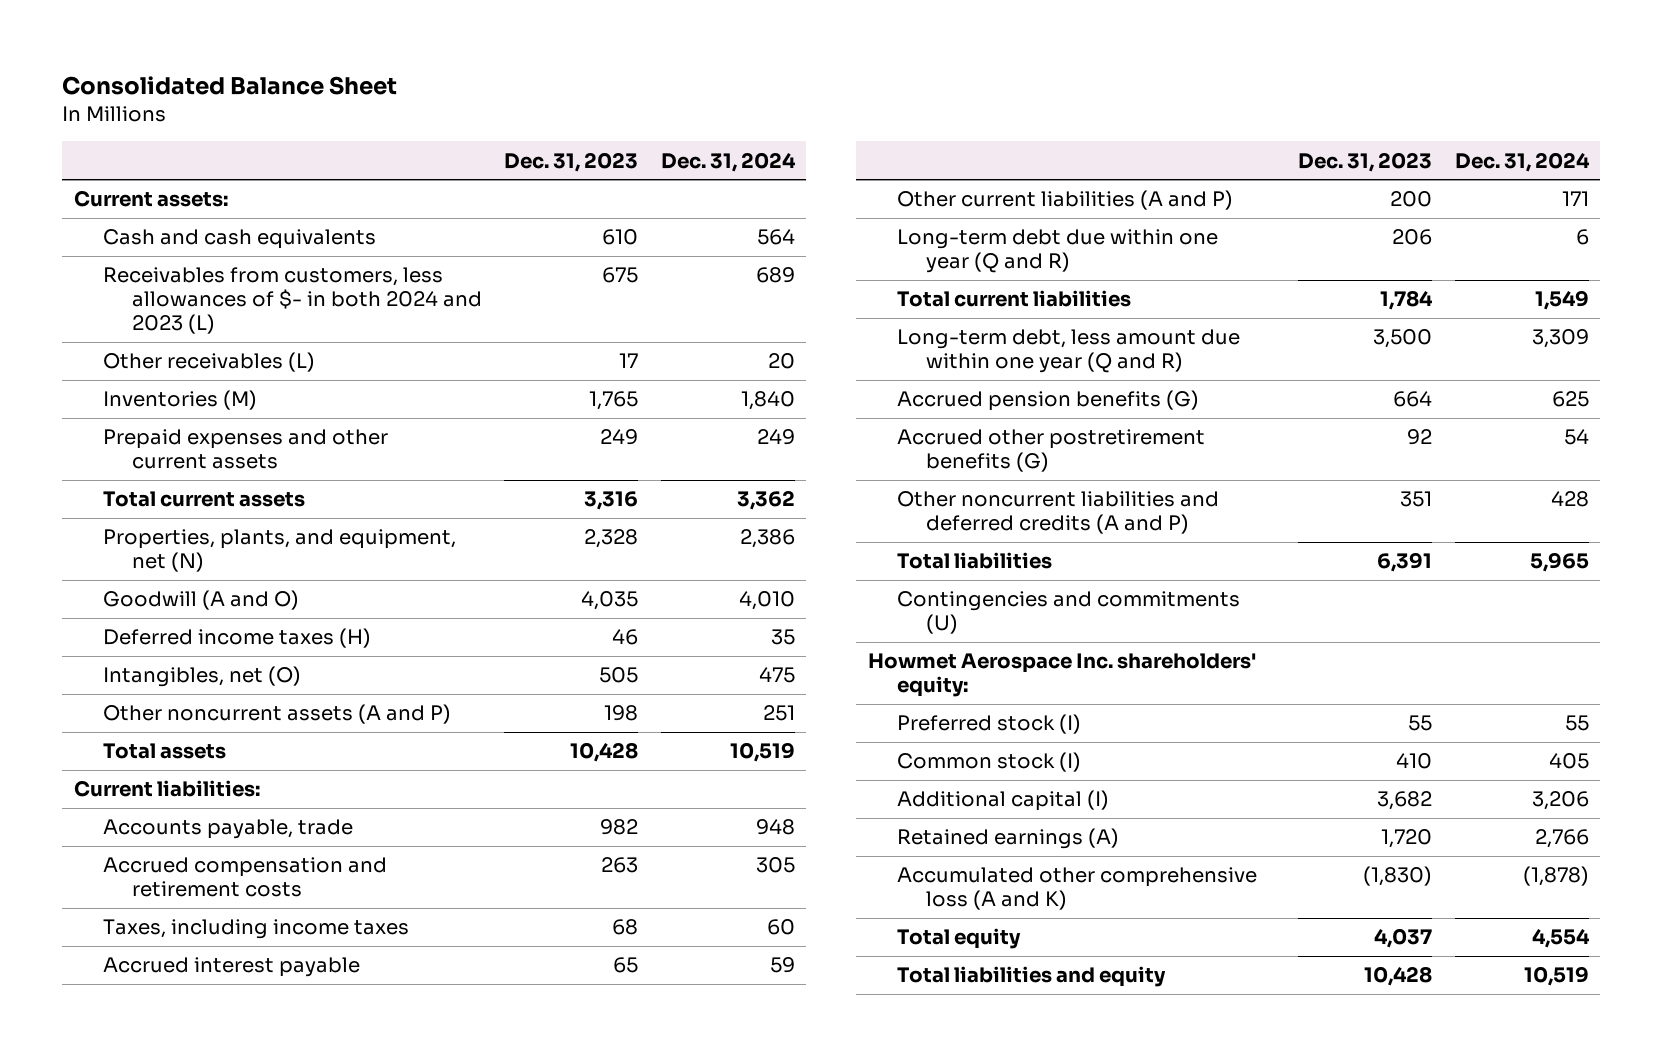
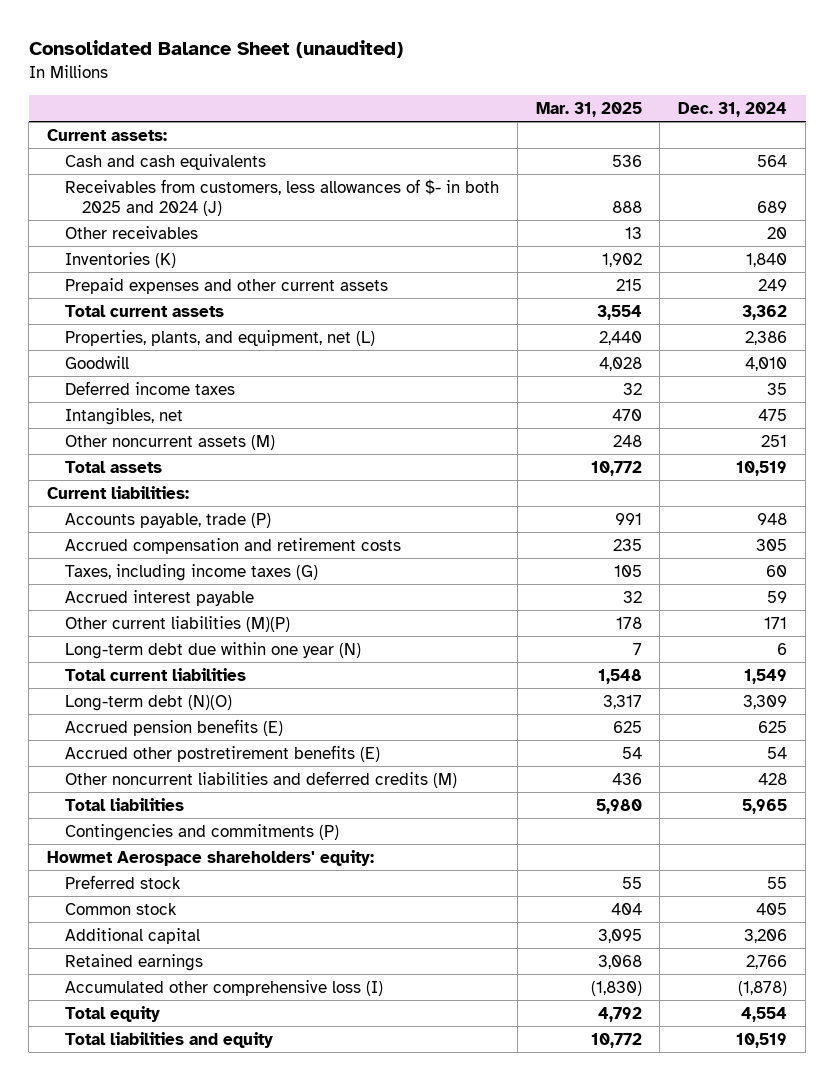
[62,75,398,95] Consolidated Balance Sheet -> [28,40,403,59] Consolidated Balance Sheet (unaudited)
[504,151,639,172] Dec. 31, 2023 -> none
none -> [535,101,642,117] Mar. 31, 2025
[102,267,482,335] Receivables from customers, less allowances of $- in both 2024 and 2023 (L) -> [64,178,499,216] Receivables from customers, less allowances of $- in both 2025 and 2024 (J)
[102,352,315,373] Other receivables (L) -> [64,225,198,239] Other receivables
[102,390,257,411] Inventories (M) -> [64,251,176,268] Inventories (K)
[102,529,456,573] Properties, plants, and equipment, net (N) -> [64,329,375,346] Properties, plants, and equipment, net (L)
[102,590,299,611] Goodwill (A and O) -> [64,355,129,369] Goodwill
[102,628,371,649] Deferred income taxes (H) -> [64,380,235,395] Deferred income taxes
[102,666,301,688] Intangibles, net (O) -> [64,407,183,425] Intangibles, net
[102,704,451,725] Other noncurrent assets (A and P) -> [64,434,275,450] Other noncurrent assets (M)
[102,819,353,840] Accounts payable, trade -> [64,512,271,528] Accounts payable, trade (P)
[102,919,409,940] Taxes, including income taxes -> [64,563,318,581] Taxes, including income taxes (G)
[896,190,1233,211] Other current liabilities (A and P) -> [64,615,290,632] Other current liabilities (M)(P)
[896,229,1218,274] Long-term debt due within one year (Q and R) -> [64,641,361,659] Long-term debt due within one year (N)
[896,329,1240,374] Long-term debt, less amount due within one year (Q and R) -> [64,694,232,711] Long-term debt (N)(O)
[896,390,1199,412] Accrued pension benefits (G) -> [64,718,283,736] Accrued pension benefits (E)
[896,429,1205,473] Accrued other postretirement benefits (G) -> [64,744,380,762] Accrued other postretirement benefits (E)
[896,491,1219,535] Other noncurrent liabilities and deferred credits (A and P) -> [64,770,457,788] Other noncurrent liabilities and deferred credits (M)
[896,591,1240,635] Contingencies and commitments (U) -> [64,823,339,841] Contingencies and commitments (P)
[867,653,1256,698] Howmet Aerospace Inc. shareholders' equity: -> [47,849,375,866] Howmet Aerospace shareholders' equity:
[896,714,1081,735] Preferred stock (I) -> [64,874,181,889] Preferred stock
[896,752,1081,773] Common stock (I) -> [64,902,177,915] Common stock
[896,790,1109,812] Additional capital (I) -> [64,927,200,944] Additional capital
[896,828,1119,850] Retained earnings (A) -> [64,953,203,971] Retained earnings
[896,867,1257,911] Accumulated other comprehensive loss (A and K) -> [64,979,383,996] Accumulated other comprehensive loss (I)

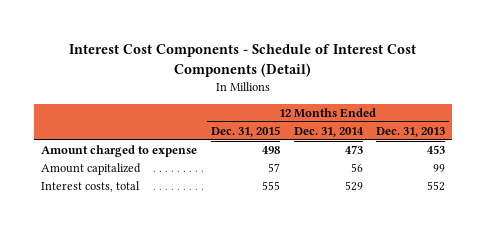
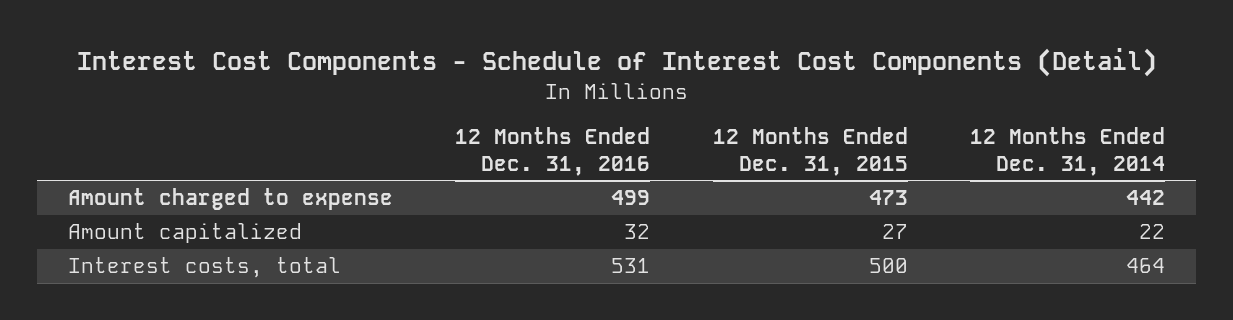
[376,126,446,137] Dec. 31, 2013 -> none
none -> [455,127,651,176] 12 Months Ended Dec. 31, 2016
[261,146,280,155] 498 -> [868,190,908,206] 473
[344,145,363,155] 473 -> [1125,190,1165,206] 442
[267,163,280,173] 57 -> [881,224,908,240] 27
[350,163,363,173] 56 -> [1138,224,1165,240] 22
[261,181,280,191] 555 -> [868,258,908,274] 500
[344,181,363,192] 529 -> [1125,258,1165,274] 464

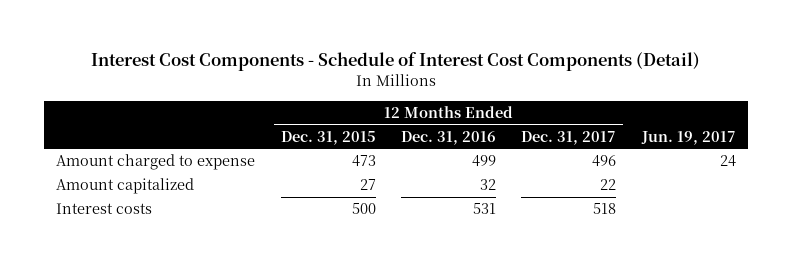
[969,127,1165,176] 12 Months Ended Dec. 31, 2014 -> none
none -> [521,130,617,145] Dec. 31, 2017
none -> [640,130,736,145] Jun. 19, 2017
[68,257,342,279] Interest costs, total -> [56,203,153,215] Interest costs

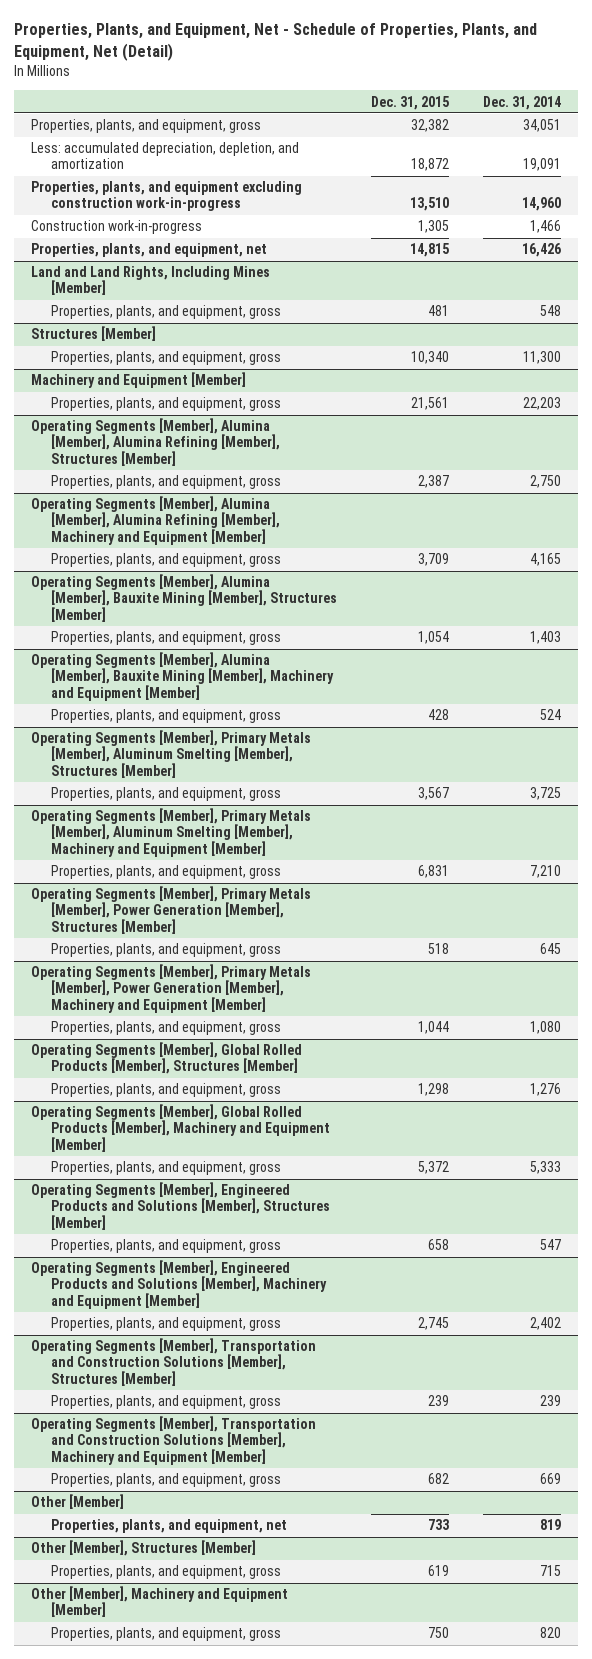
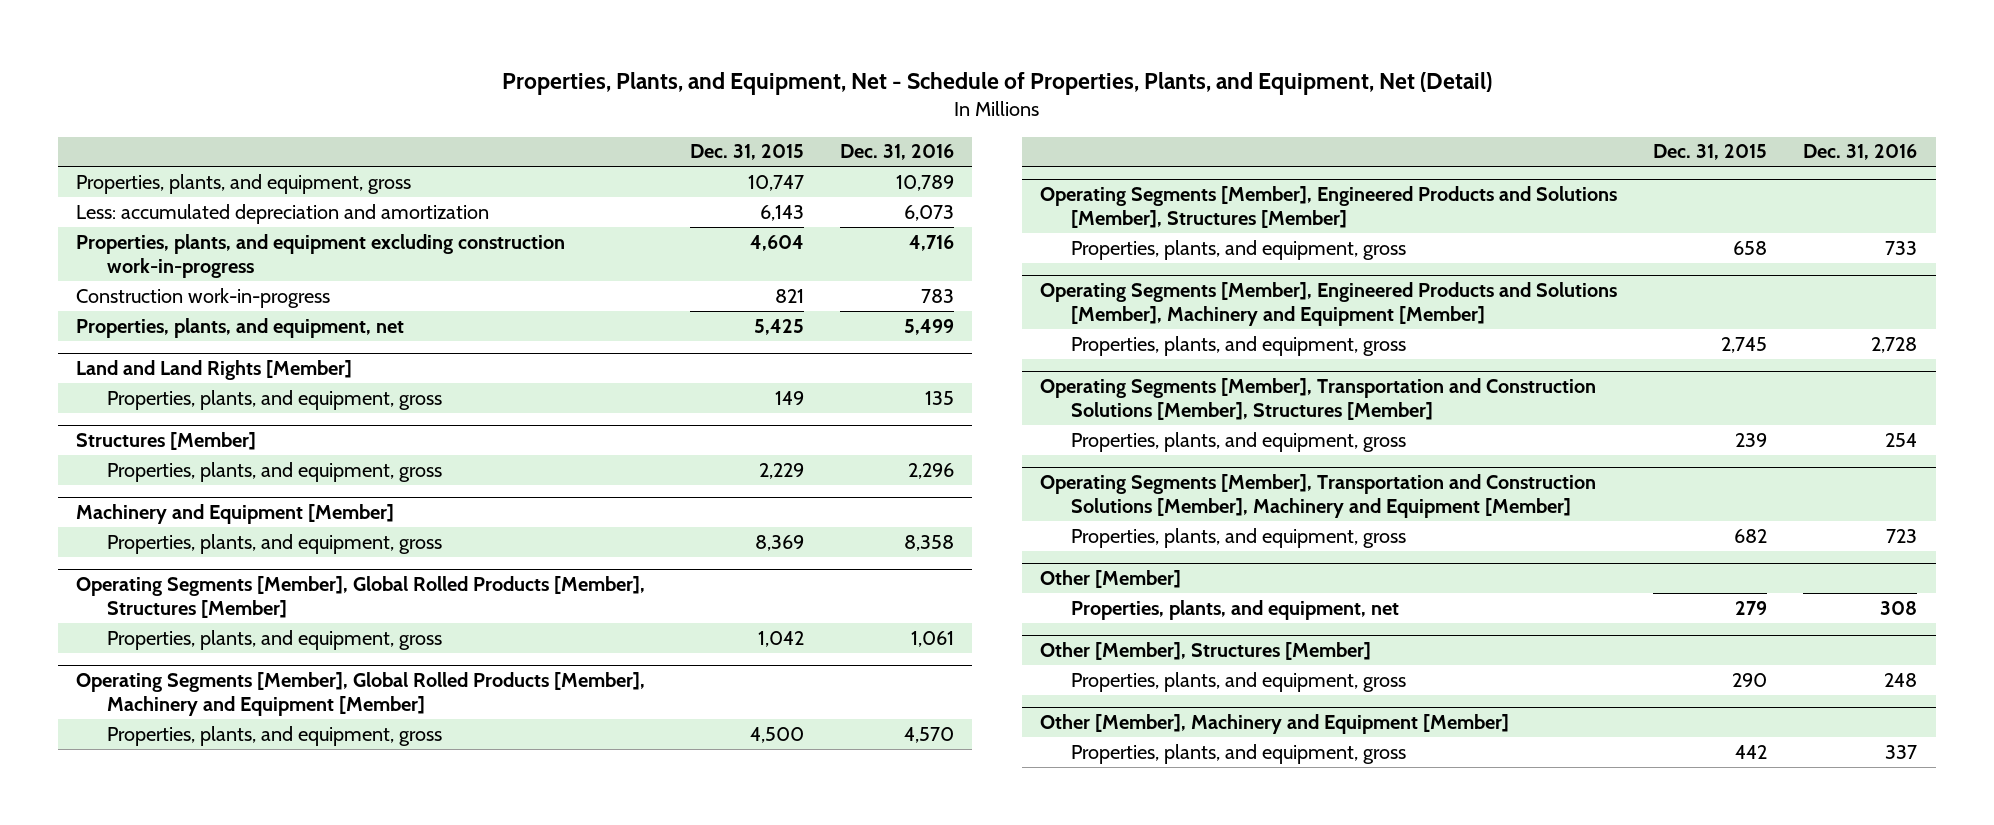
[482,95,561,110] Dec. 31, 2014 -> none
none -> [839,144,954,161] Dec. 31, 2016
[410,119,449,133] 32,382 -> [747,174,804,191] 10,747
[30,142,299,170] Less: accumulated depreciation, depletion, and amortization -> [76,203,490,224] Less: accumulated depreciation and amortization
[410,158,449,172] 18,872 -> [759,204,804,221] 6,143
[409,197,449,212] 13,510 -> [749,234,804,251] 4,604
[417,220,449,234] 1,305 -> [774,288,804,303] 821
[409,243,449,258] 14,815 -> [753,318,804,335] 5,425
[30,266,270,296] Land and Land Rights, Including Mines [Member] -> [76,359,353,380] Land and Land Rights [Member]
[427,305,449,317] 481 -> [774,390,804,405] 149
[410,351,449,365] 10,340 -> [758,462,804,479] 2,229
[30,418,280,466] Operating Segments [Member], Alumina [Member], Alumina Refining [Member], Structures [Member] -> none
[50,475,281,490] Properties, plants, and equipment, gross -> none
[30,496,280,545] Operating Segments [Member], Alumina [Member], Alumina Refining [Member], Machinery and Equipment [Member] -> none
[50,553,281,568] Properties, plants, and equipment, gross -> none
[30,574,337,622] Operating Segments [Member], Alumina [Member], Bauxite Mining [Member], Structures [Member] -> none
[50,631,281,646] Properties, plants, and equipment, gross -> none
[30,652,334,701] Operating Segments [Member], Alumina [Member], Bauxite Mining [Member], Machinery and Equipment [Member] -> none
[50,709,281,724] Properties, plants, and equipment, gross -> none
[30,730,311,778] Operating Segments [Member], Primary Metals [Member], Aluminum Smelting [Member], Structures [Member] -> none
[50,787,281,802] Properties, plants, and equipment, gross -> none
[30,808,311,857] Operating Segments [Member], Primary Metals [Member], Aluminum Smelting [Member], Machinery and Equipment [Member] -> none
[50,865,281,880] Properties, plants, and equipment, gross -> none
[30,886,311,934] Operating Segments [Member], Primary Metals [Member], Power Generation [Member], Structures [Member] -> none
[50,943,281,958] Properties, plants, and equipment, gross -> none
[30,964,311,1013] Operating Segments [Member], Primary Metals [Member], Power Generation [Member], Machinery and Equipment [Member] -> none
[50,1021,281,1036] Properties, plants, and equipment, gross -> none
[410,397,449,411] 21,561 -> [754,534,804,551] 8,369
[417,1083,449,1097] 1,298 -> [757,630,804,647] 1,042
[417,1161,449,1175] 5,372 -> [749,726,804,743] 4,500
[427,1519,449,1531] 733 -> [1735,600,1768,615] 279
[427,1565,449,1577] 619 -> [1732,672,1768,687] 290
[427,1627,449,1639] 750 -> [1735,744,1768,759] 442

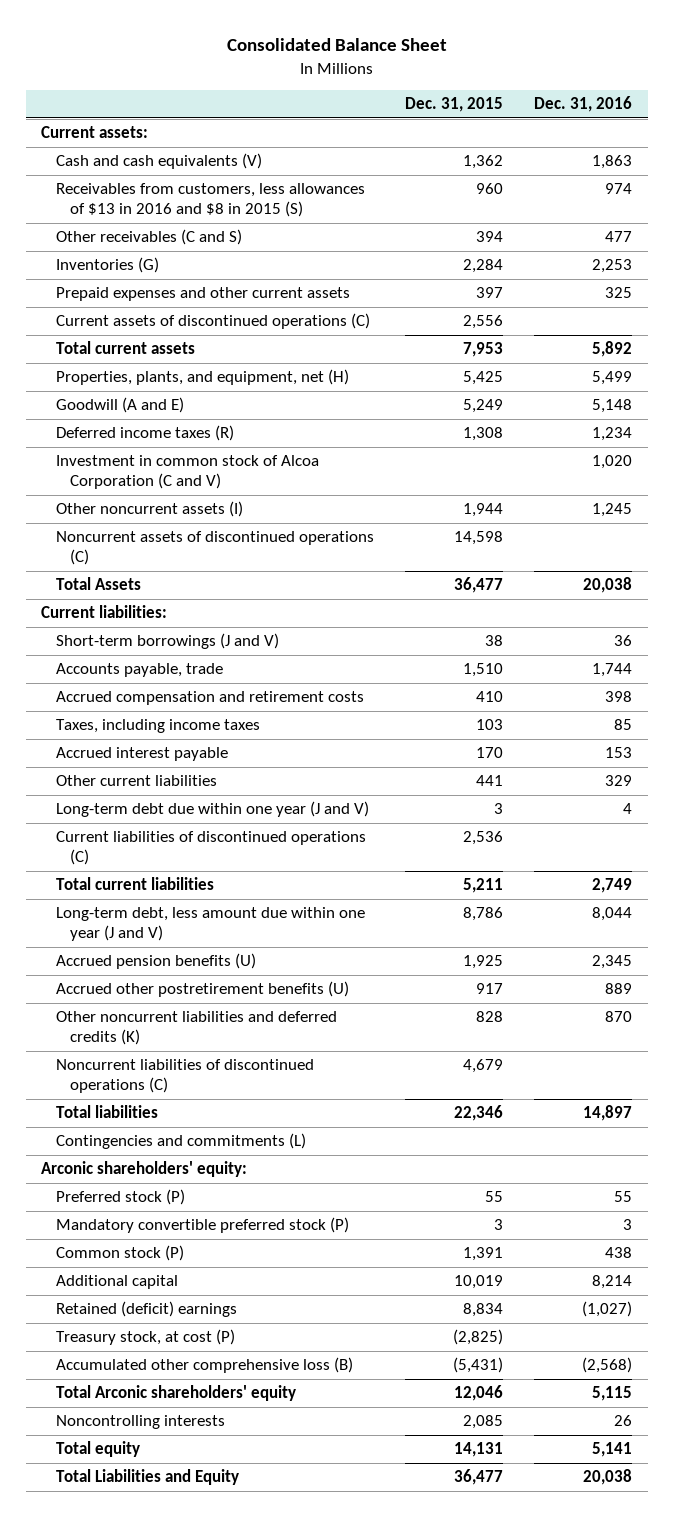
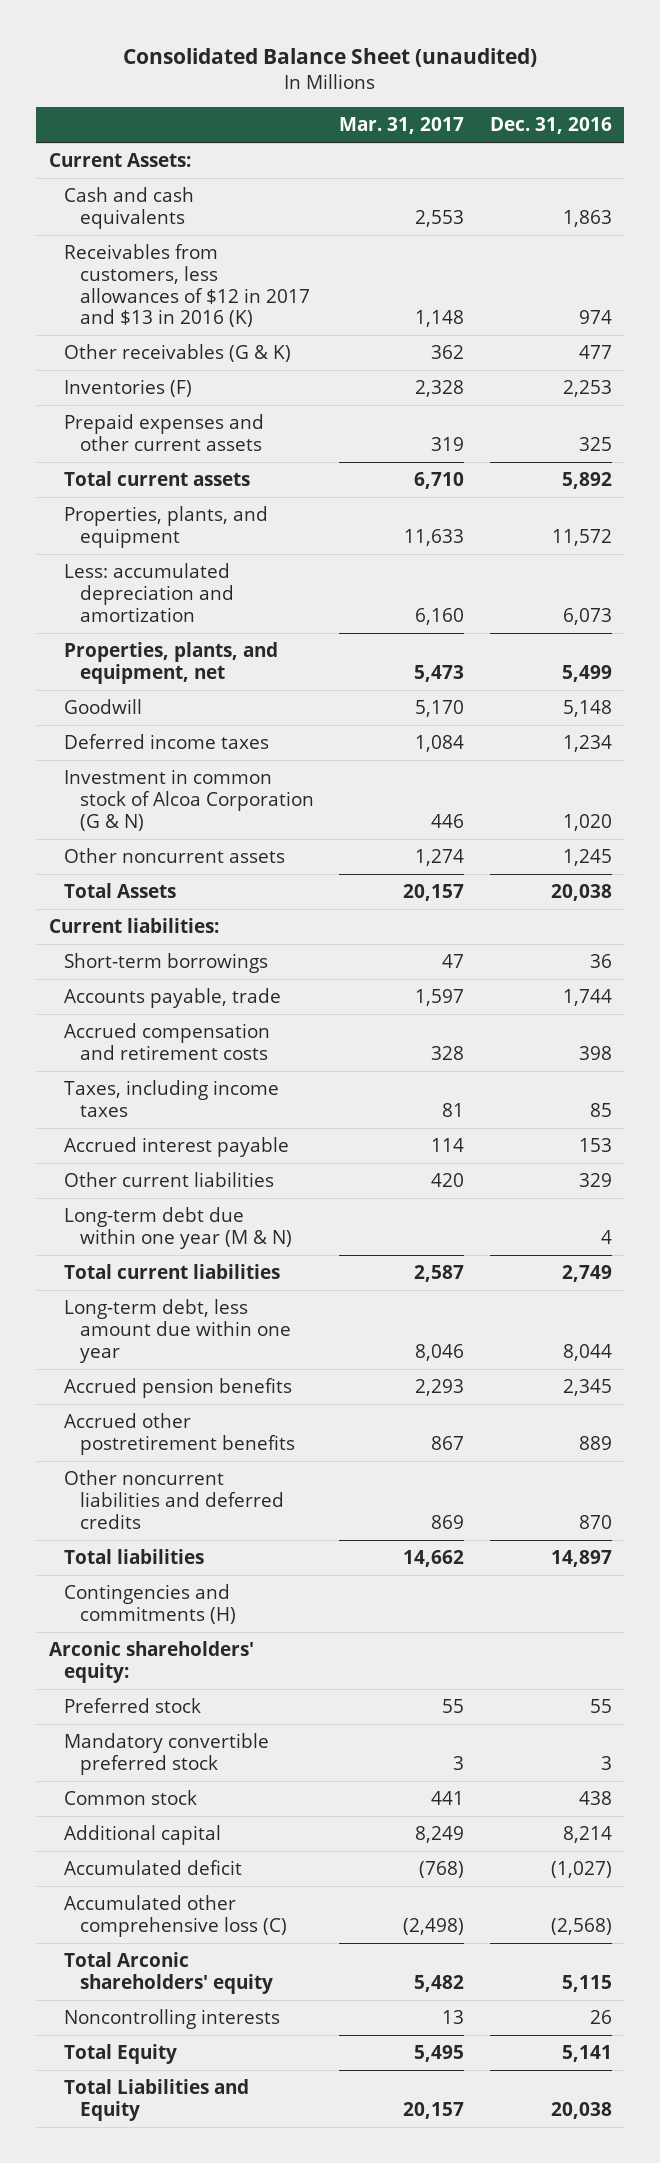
[226,38,447,52] Consolidated Balance Sheet -> [123,48,538,68] Consolidated Balance Sheet (unaudited)
[404,97,503,113] Dec. 31, 2015 -> none
none -> [339,117,465,135] Mar. 31, 2017
[41,126,149,139] Current assets: -> [48,153,191,168] Current Assets:
[55,153,262,170] Cash and cash equivalents (V) -> [64,187,195,229] Cash and cash equivalents
[55,183,365,218] Receivables from customers, less allowances of $13 in 2016 and $8 in 2015 (S) -> [64,244,310,328] Receivables from customers, less allowances of $12 in 2017 and $13 in 2016 (K)
[55,229,242,246] Other receivables (C and S) -> [64,344,292,363] Other receivables (G & K)
[55,257,159,274] Inventories (G) -> [64,379,193,398] Inventories (F)
[55,313,370,330] Current assets of discontinued operations (C) -> none
[55,531,374,566] Noncurrent assets of discontinued operations (C) -> none
none -> [64,506,269,548] Properties, plants, and equipment
none -> [64,563,234,622] Less: accumulated depreciation and amortization
[55,369,349,386] Properties, plants, and equipment, net (H) -> [64,642,279,684] Properties, plants, and equipment, net
[55,397,184,414] Goodwill (A and E) -> [64,699,143,715] Goodwill
[55,425,234,442] Deferred income taxes (R) -> [64,734,270,750] Deferred income taxes
[55,455,319,490] Investment in common stock of Alcoa Corporation (C and V) -> [64,769,314,831] Investment in common stock of Alcoa Corporation (G & N)
[55,501,243,518] Other noncurrent assets (I) -> [64,848,286,864] Other noncurrent assets
[55,633,279,650] Short-term borrowings (J and V) -> [64,953,269,974] Short-term borrowings
[55,831,366,866] Current liabilities of discontinued operations (C) -> none
[55,801,369,818] Long-term debt due within one year (J and V) -> [64,1207,292,1249] Long-term debt due within one year (M & N)
[55,1059,314,1094] Noncurrent liabilities of discontinued operations (C) -> none
[55,907,365,942] Long-term debt, less amount due within one year (J and V) -> [64,1299,291,1363] Long-term debt, less amount due within one year
[55,953,256,970] Accrued pension benefits (U) -> [64,1378,293,1399] Accrued pension benefits
[55,981,349,998] Accrued other postretirement benefits (U) -> [64,1413,295,1455] Accrued other postretirement benefits
[55,1011,337,1046] Other noncurrent liabilities and deferred credits (K) -> [64,1470,284,1529] Other noncurrent liabilities and deferred credits
[55,1133,306,1150] Contingencies and commitments (L) -> [64,1584,236,1624] Contingencies and commitments (H)
[55,1189,185,1206] Preferred stock (P) -> [64,1698,202,1714] Preferred stock
[55,1217,349,1234] Mandatory convertible preferred stock (P) -> [64,1733,270,1775] Mandatory convertible preferred stock
[55,1245,184,1262] Common stock (P) -> [64,1790,198,1806] Common stock
[55,1329,235,1346] Treasury stock, at cost (P) -> none
[55,1301,237,1318] Retained (deficit) earnings -> [64,1860,243,1876] Accumulated deficit
[55,1357,353,1374] Accumulated other comprehensive loss (B) -> [64,1895,287,1937] Accumulated other comprehensive loss (C)
[55,1441,140,1458] Total equity -> [64,2044,178,2065] Total Equity

